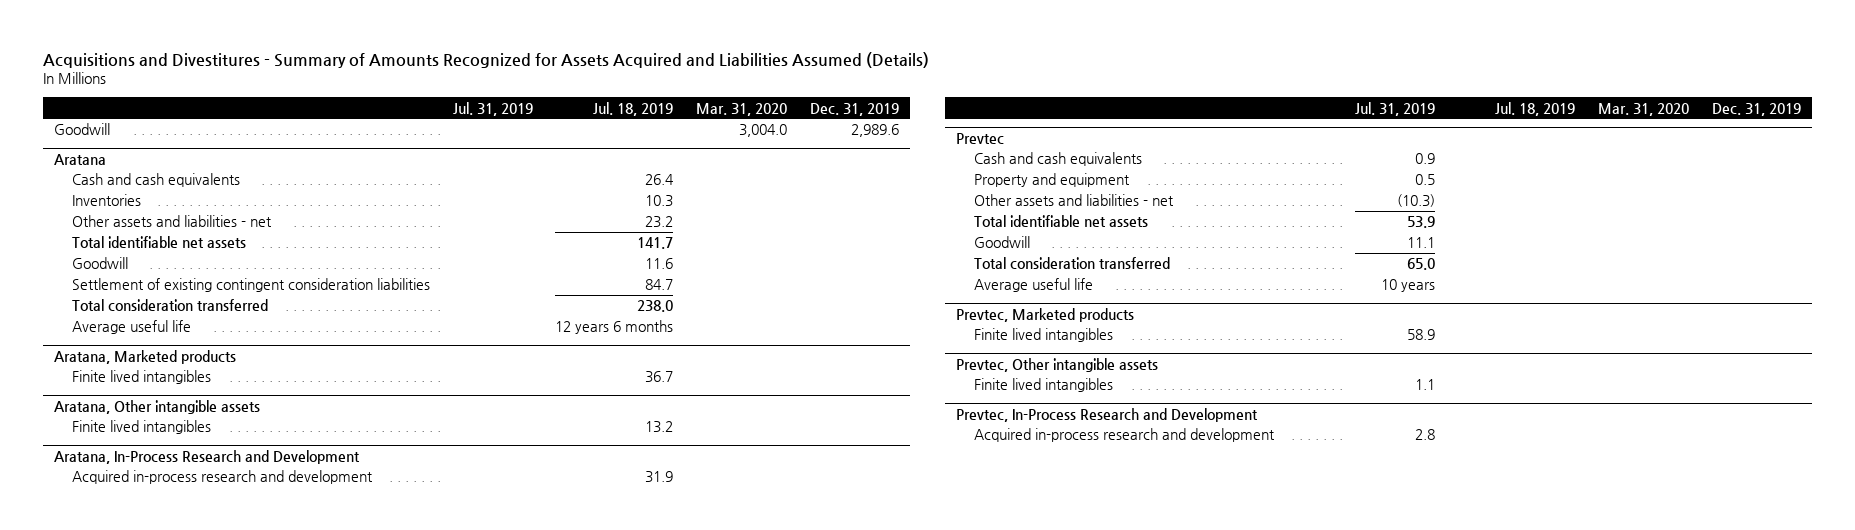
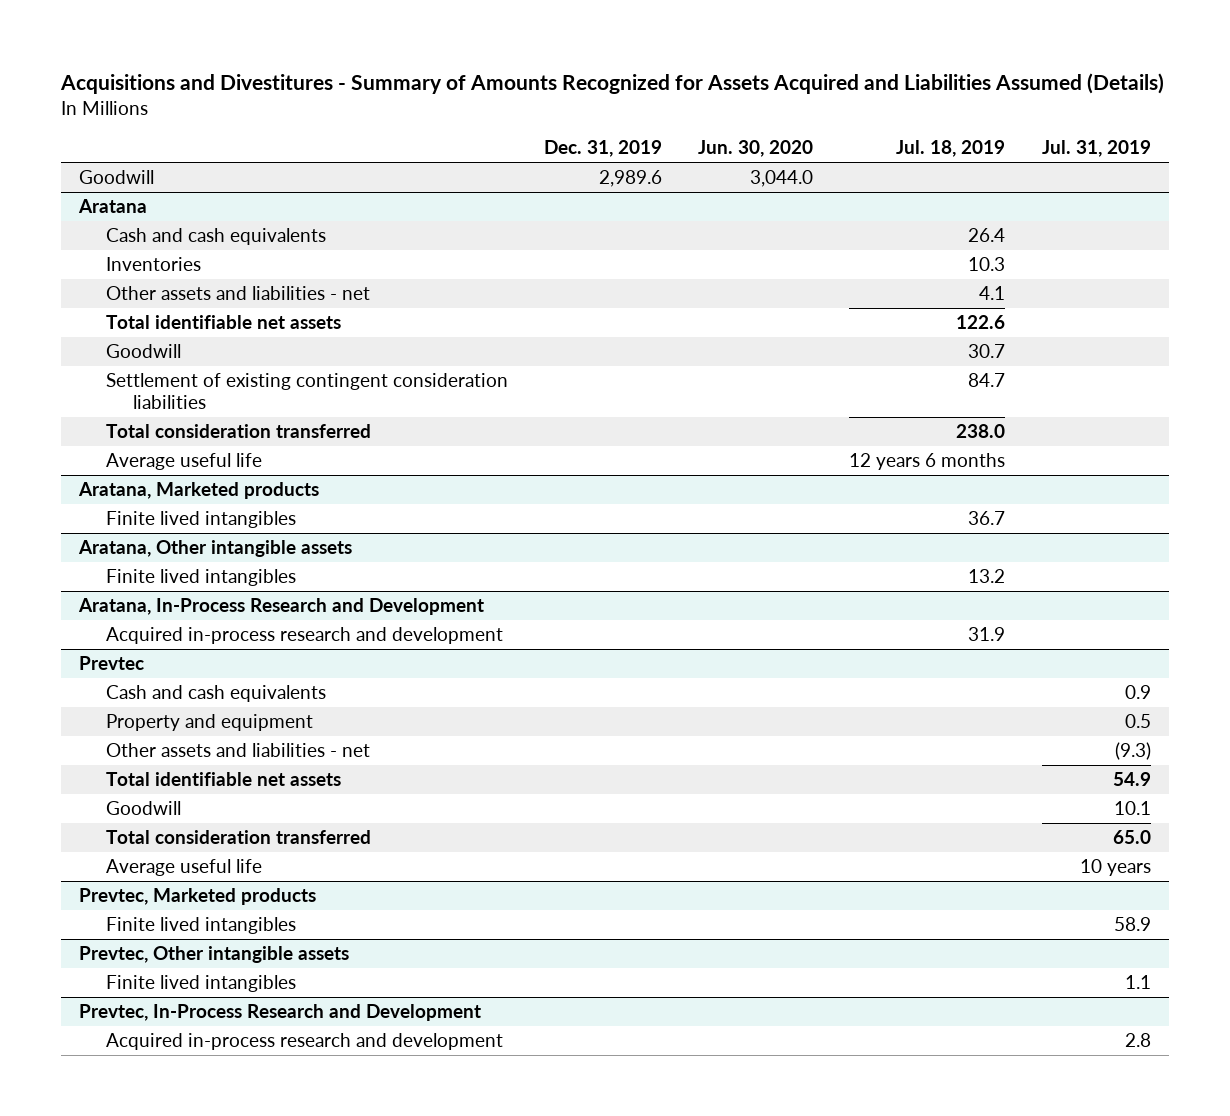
[696,102,788,116] Mar. 31, 2020 -> none
none -> [698,140,814,158] Jun. 30, 2020
[645,216,674,229] 23.2 -> [979,286,1006,301] 4.1
[637,237,674,250] 141.7 -> [956,315,1006,330] 122.6
[645,258,674,270] 11.6 -> [968,344,1006,359] 30.7
[1396,194,1435,208] (10.3) -> [1114,742,1151,761] (9.3)
[1406,216,1435,229] 53.9 -> [1112,772,1151,787] 54.9
[1406,237,1435,249] 11.1 -> [1113,801,1151,816] 10.1

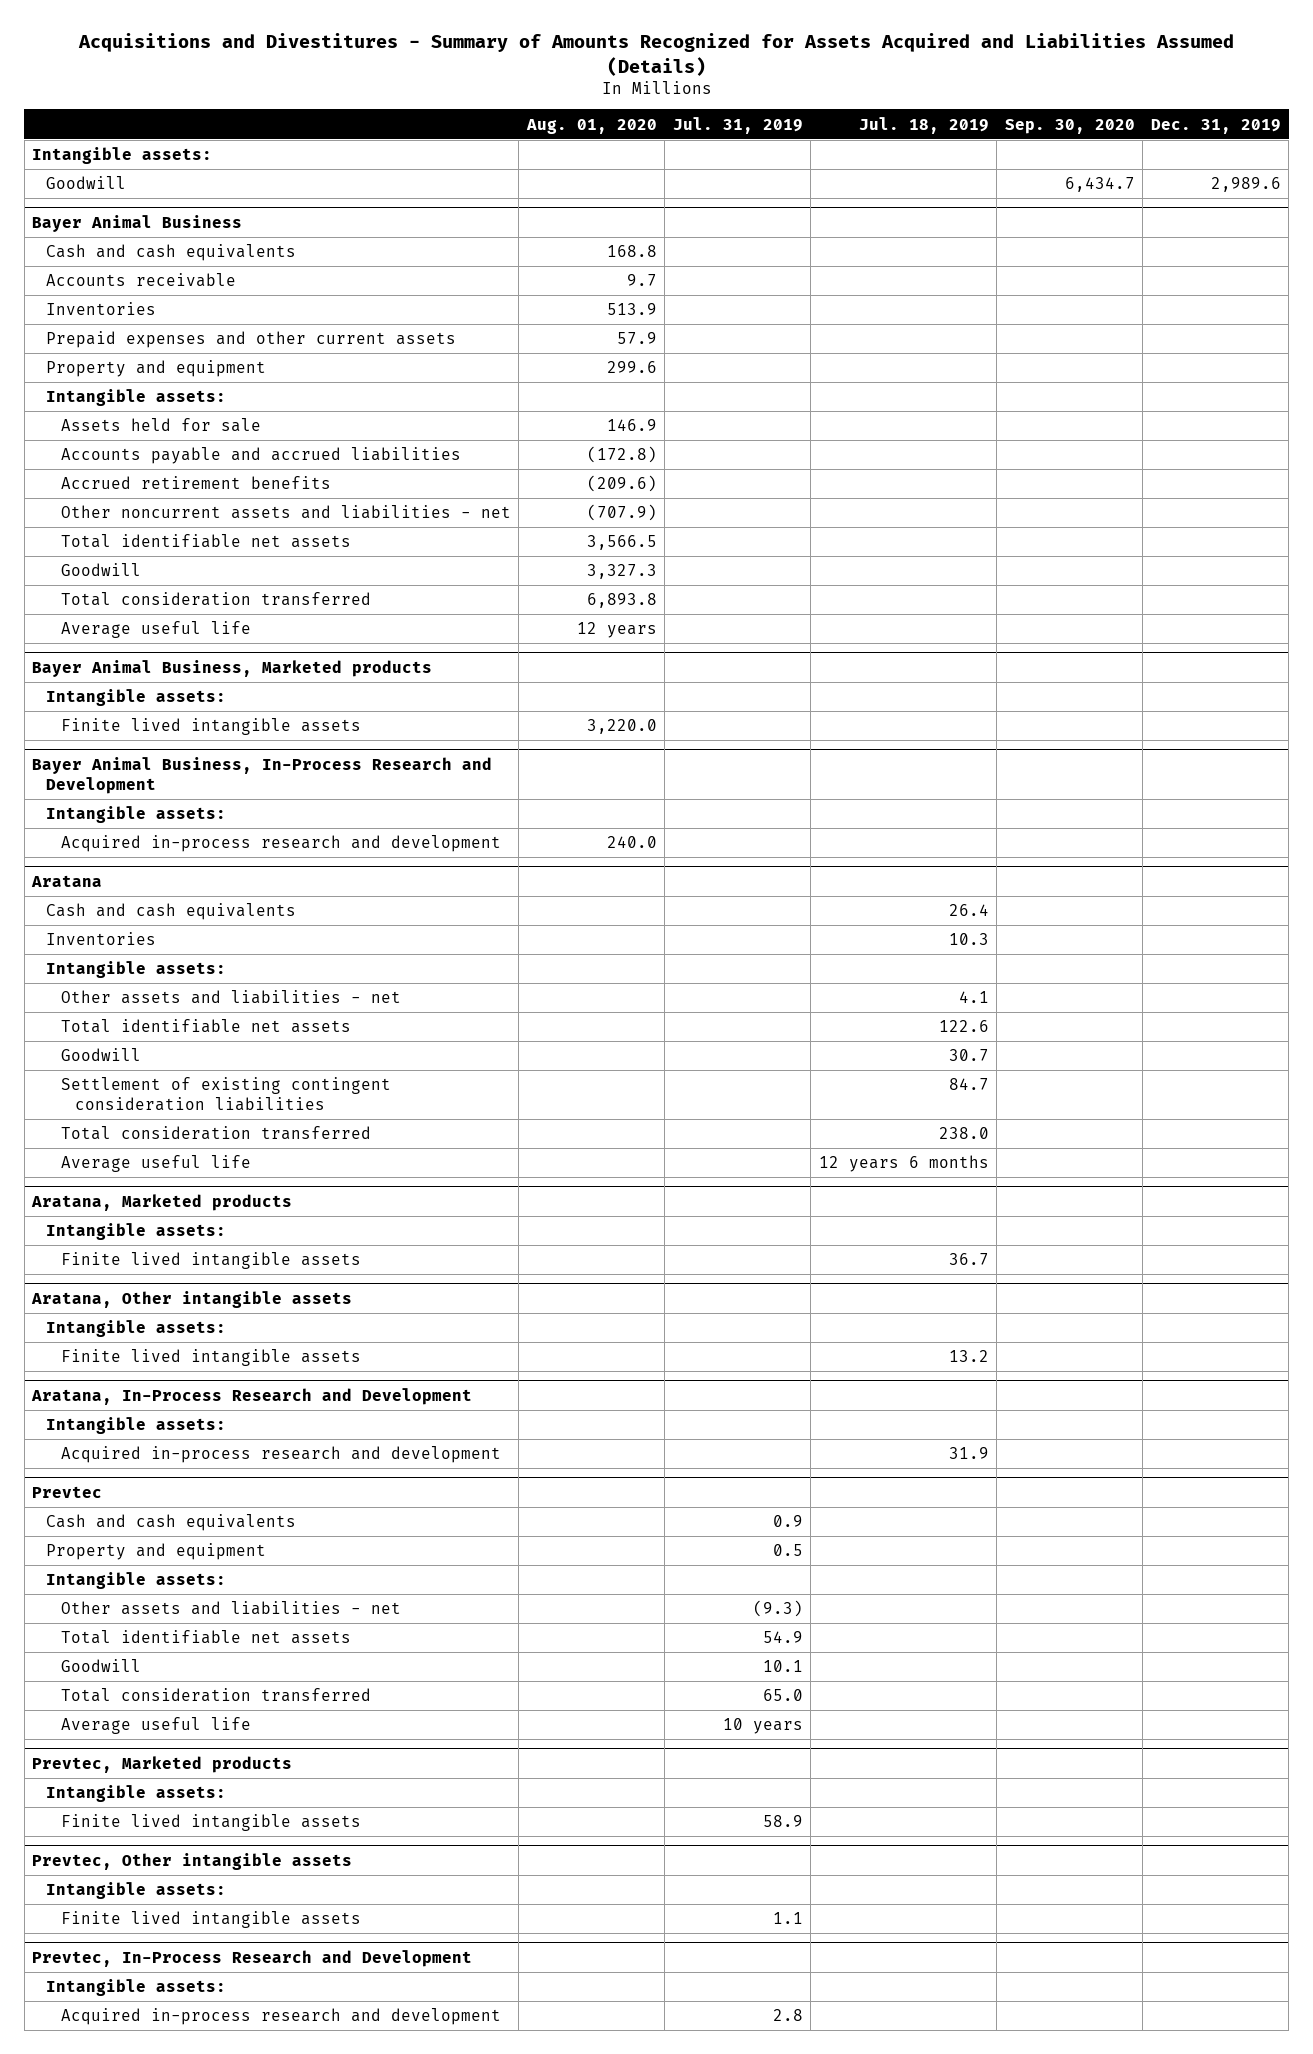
[698,140,814,158] Jun. 30, 2020 -> none
none -> [525,118,657,134] Aug. 01, 2020
none -> [1004,118,1135,134] Sep. 30, 2020
none -> [32,147,213,165] Intangible assets:
none -> [32,214,243,232] Bayer Animal Business
none -> [46,244,297,262] Cash and cash equivalents
none -> [46,273,237,288] Accounts receivable
none -> [46,302,157,316] Inventories
none -> [46,331,457,349] Prepaid expenses and other current assets
none -> [46,360,267,378] Property and equipment
none -> [46,389,227,407] Intangible assets:
none -> [60,418,261,433] Assets held for sale
none -> [60,447,461,465] Accounts payable and accrued liabilities
none -> [60,476,331,490] Accrued retirement benefits
none -> [60,505,511,520] Other noncurrent assets and liabilities - net
none -> [60,534,351,549] Total identifiable net assets
none -> [60,563,141,577] Goodwill
none -> [60,592,371,607] Total consideration transferred
none -> [60,621,251,639] Average useful life
none -> [32,659,433,677] Bayer Animal Business, Marketed products
none -> [46,689,227,707] Intangible assets:
none -> [60,718,361,736] Finite lived intangible assets
none -> [32,756,493,794] Bayer Animal Business, In-Process Research and Development
none -> [46,806,227,824] Intangible assets:
none -> [60,835,501,853] Acquired in-process research and development
none -> [46,961,227,979] Intangible assets:
none -> [46,1223,227,1241] Intangible assets:
[106,511,297,529] Finite lived intangibles -> [60,1252,361,1270] Finite lived intangible assets
none -> [46,1320,227,1338] Intangible assets:
[106,569,297,587] Finite lived intangibles -> [60,1349,361,1367] Finite lived intangible assets
none -> [46,1417,227,1435] Intangible assets:
none -> [46,1572,227,1590] Intangible assets:
none -> [46,1785,227,1803] Intangible assets:
[106,917,297,935] Finite lived intangibles -> [60,1814,361,1832] Finite lived intangible assets
none -> [46,1882,227,1900] Intangible assets:
[106,975,297,993] Finite lived intangibles -> [60,1911,361,1929] Finite lived intangible assets
none -> [46,1979,227,1997] Intangible assets:

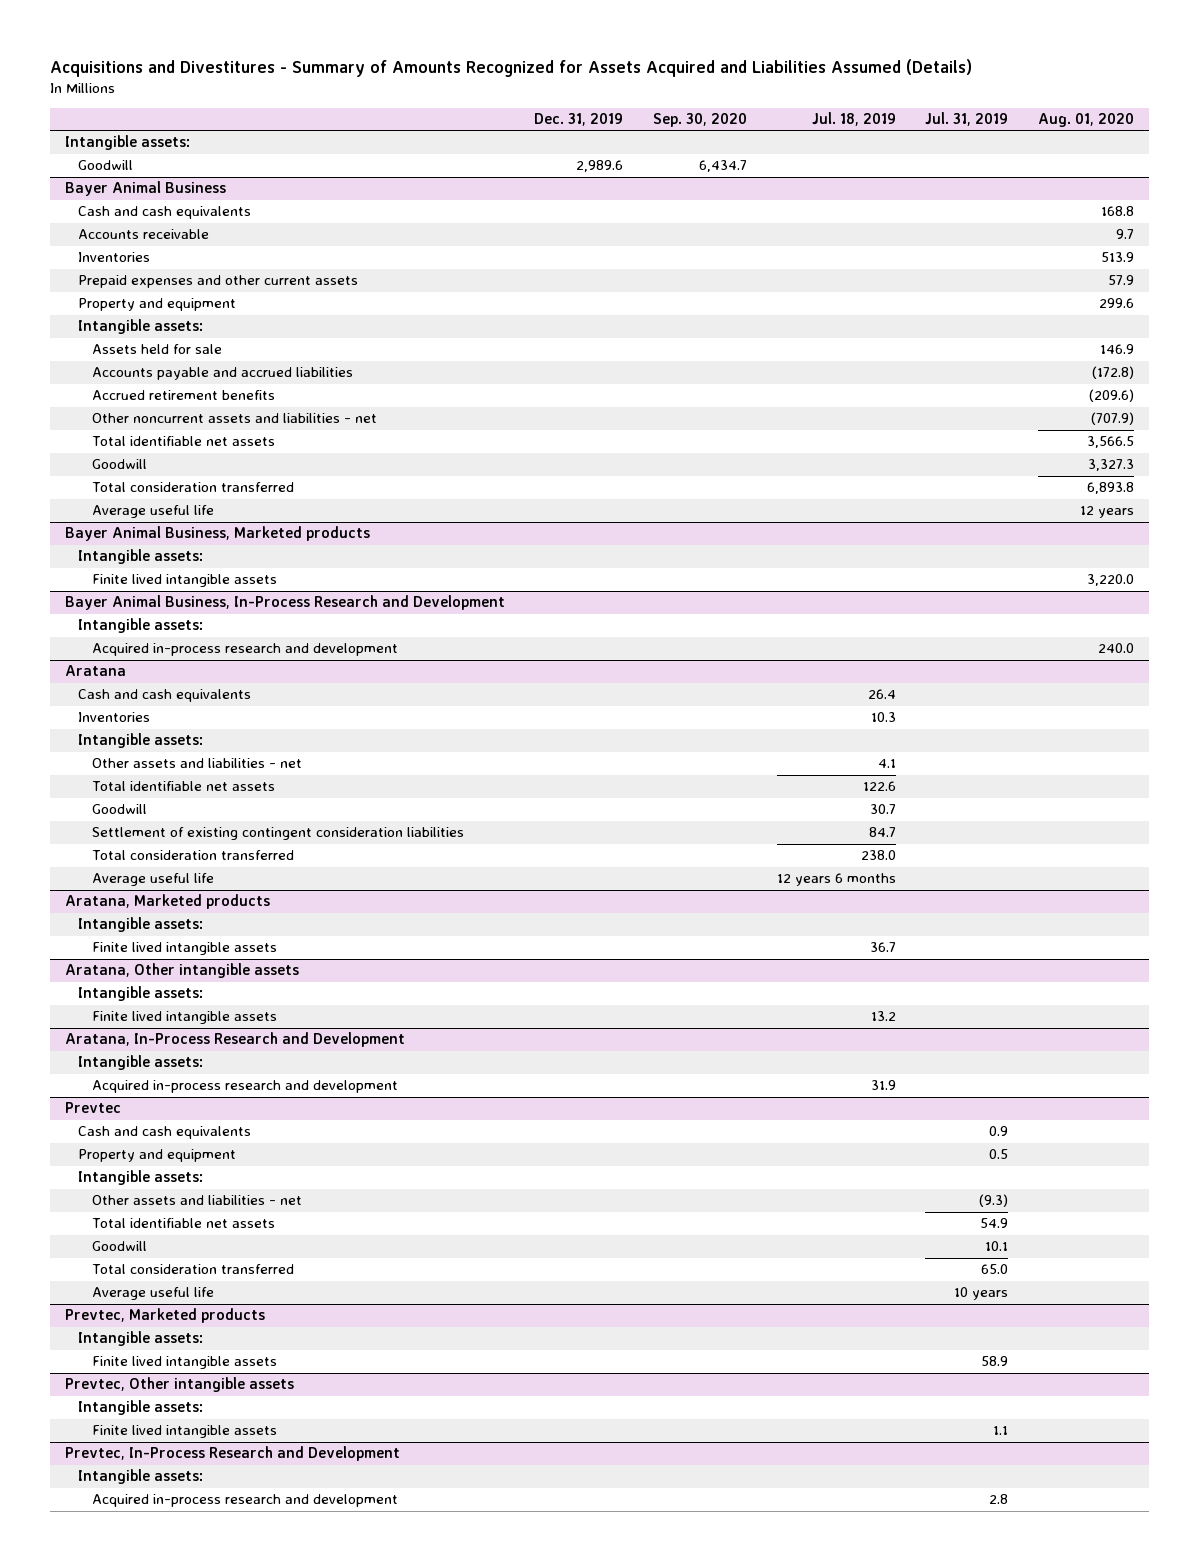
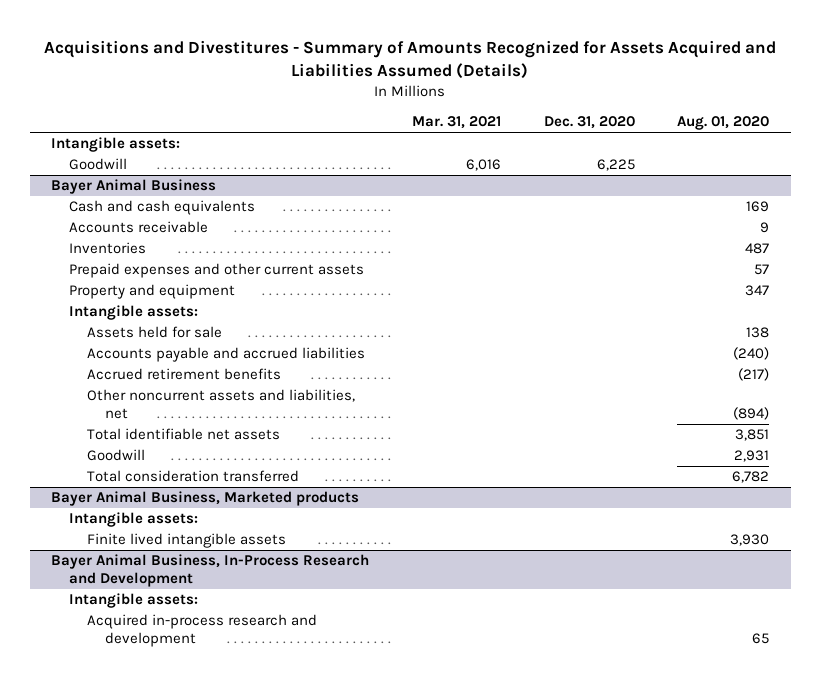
[534,113,624,127] Dec. 31, 2019 -> none
[653,113,748,128] Sep. 30, 2020 -> none
[811,112,896,127] Jul. 18, 2019 -> none
[925,112,1009,127] Jul. 31, 2019 -> none
none -> [412,116,502,130] Mar. 31, 2021
none -> [543,116,635,130] Dec. 31, 2020
[1101,206,1135,217] 168.8 -> [746,201,770,213] 169
[1116,229,1135,240] 9.7 -> [760,222,770,234] 9
[1101,252,1135,263] 513.9 -> [745,243,770,255] 487
[1108,275,1135,286] 57.9 -> [754,264,770,276] 57
[1099,298,1135,309] 299.6 -> [745,285,770,297] 347
[92,505,215,519] Average useful life -> none
[1100,344,1135,355] 146.9 -> [746,327,770,339] 138
[1092,366,1135,380] (172.8) -> [733,347,770,361] (240)
[1089,389,1135,403] (209.6) -> [738,368,770,382] (217)
[92,413,378,424] Other noncurrent assets and liabilities - net -> [87,389,356,419] Other noncurrent assets and liabilities, net
[1091,412,1135,426] (707.9) -> [733,406,770,420] (894)
[1087,436,1135,449] 3,566.5 -> [735,429,770,442] 3,851
[1088,459,1135,472] 3,327.3 -> [734,450,770,463] 2,931
[1087,482,1135,495] 6,893.8 -> [732,471,770,484] 6,782
[1087,574,1135,587] 3,220.0 -> [730,534,770,547] 3,930
[64,665,126,677] Aratana -> none
[78,689,252,703] Cash and cash equivalents -> none
[78,712,151,723] Inventories -> none
[78,733,204,749] Intangible assets: -> none
[92,758,303,769] Other assets and liabilities - net -> none
[92,781,276,792] Total identifiable net assets -> none
[92,804,148,815] Goodwill -> none
[92,827,465,841] Settlement of existing contingent consideration liabilities -> none
[92,850,295,861] Total consideration transferred -> none
[92,873,215,887] Average useful life -> none
[64,894,270,910] Aratana, Marketed products -> none
[78,917,204,933] Intangible assets: -> none
[92,942,278,956] Finite lived intangible assets -> none
[64,963,299,979] Aratana, Other intangible assets -> none
[78,986,204,1002] Intangible assets: -> none
[92,1011,278,1025] Finite lived intangible assets -> none
[64,1032,405,1048] Aratana, In-Process Research and Development -> none
[78,1055,204,1071] Intangible assets: -> none
[92,1080,399,1094] Acquired in-process research and development -> none
[64,1102,121,1114] Prevtec -> none
[78,1126,252,1140] Cash and cash equivalents -> none
[78,1149,237,1163] Property and equipment -> none
[78,1170,204,1186] Intangible assets: -> none
[92,1195,303,1206] Other assets and liabilities - net -> none
[92,1218,276,1229] Total identifiable net assets -> none
[92,1241,148,1252] Goodwill -> none
[92,1264,295,1275] Total consideration transferred -> none
[92,1287,215,1301] Average useful life -> none
[64,1308,265,1324] Prevtec, Marketed products -> none
[78,1331,204,1347] Intangible assets: -> none
[92,1356,278,1370] Finite lived intangible assets -> none
[64,1377,294,1393] Prevtec, Other intangible assets -> none
[78,1400,204,1416] Intangible assets: -> none
[92,1425,278,1439] Finite lived intangible assets -> none
[64,1446,400,1462] Prevtec, In-Process Research and Development -> none
[78,1469,204,1485] Intangible assets: -> none
[92,1494,399,1508] Acquired in-process research and development -> none
[1098,643,1135,654] 240.0 -> [752,632,770,644] 65

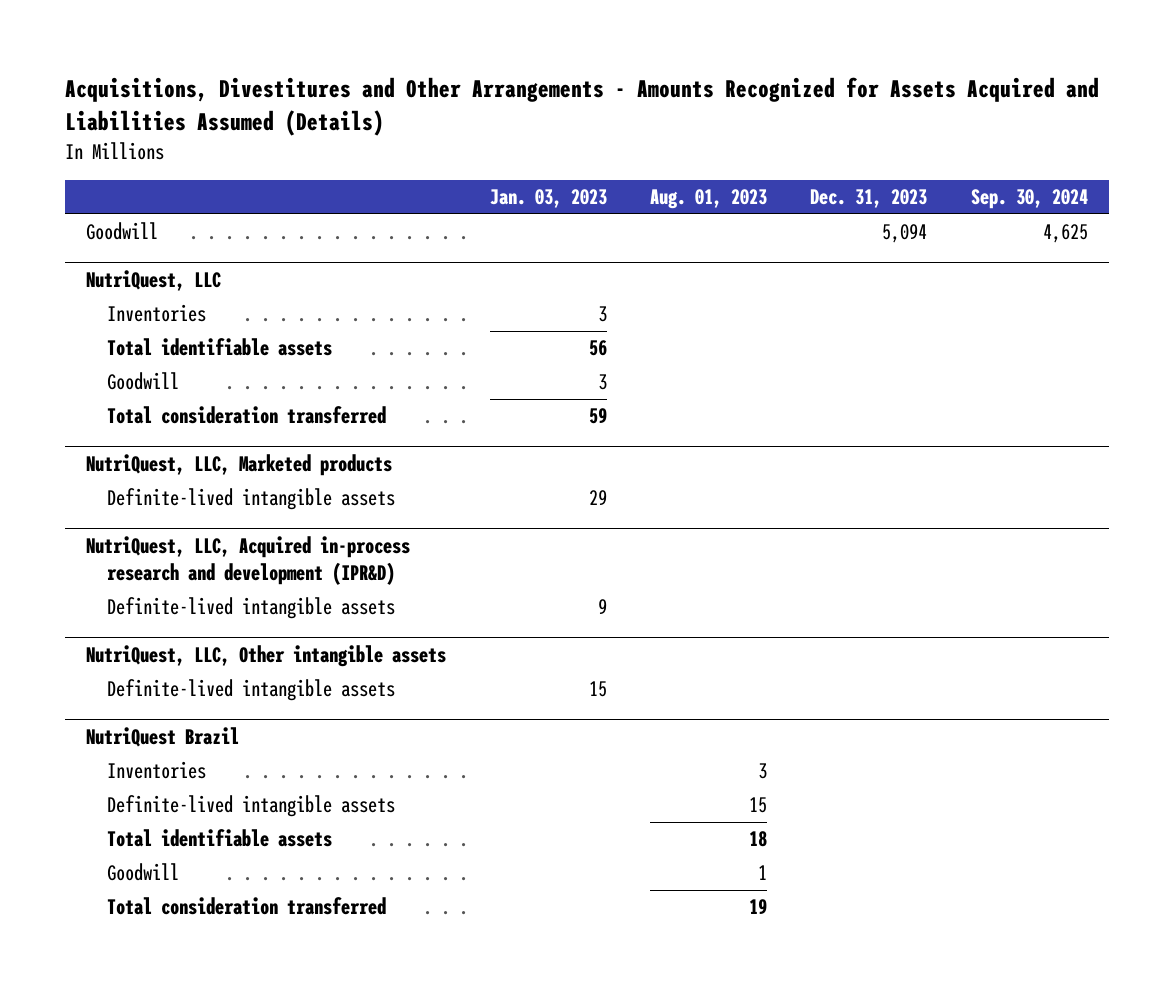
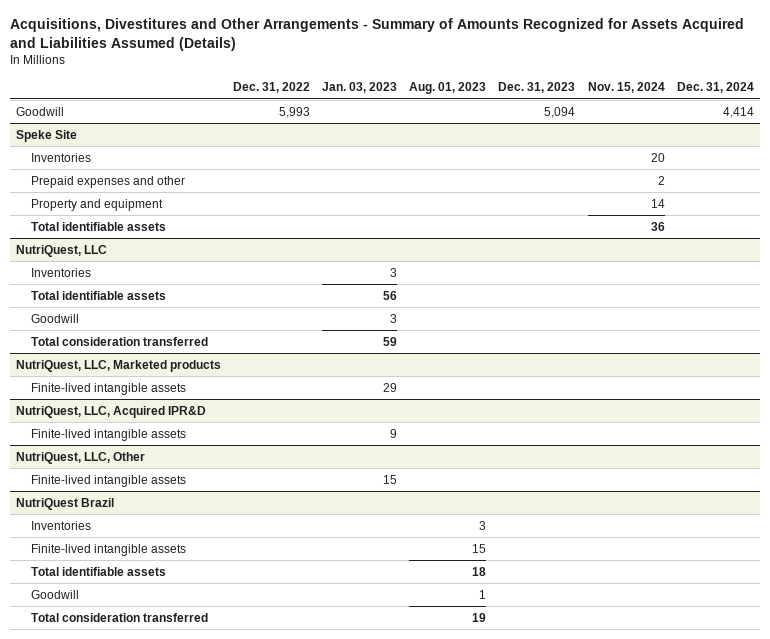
[64,77,1099,137] Acquisitions, Divestitures and Other Arrangements - Amounts Recognized for Assets Acquired and Liabilities Assumed (Details) -> [10,17,745,51] Acquisitions, Divestitures and Other Arrangements - Summary of Amounts Recognized for Assets Acquired and Liabilities Assumed (Details)
[970,189,1088,210] Sep. 30, 2024 -> none
none -> [233,82,311,94] Dec. 31, 2022
none -> [587,82,665,94] Nov. 15, 2024
none -> [676,82,754,94] Dec. 31, 2024
none -> [16,129,78,142] Speke Site
none -> [30,152,91,162] Inventories
none -> [30,175,185,188] Prepaid expenses and other
none -> [30,198,163,211] Property and equipment
none -> [30,221,166,231] Total identifiable assets
[107,488,396,511] Definite-lived intangible assets -> [30,382,186,395] Finite-lived intangible assets
[86,536,411,586] NutriQuest, LLC, Acquired in-process research and development (IPR&D) -> [16,405,207,418] NutriQuest, LLC, Acquired IPR&D
[107,597,396,620] Definite-lived intangible assets -> [30,428,186,441] Finite-lived intangible assets
[86,645,447,668] NutriQuest, LLC, Other intangible assets -> [16,451,146,464] NutriQuest, LLC, Other
[107,679,396,702] Definite-lived intangible assets -> [30,474,186,487] Finite-lived intangible assets
[107,795,396,818] Definite-lived intangible assets -> [30,543,186,556] Finite-lived intangible assets

